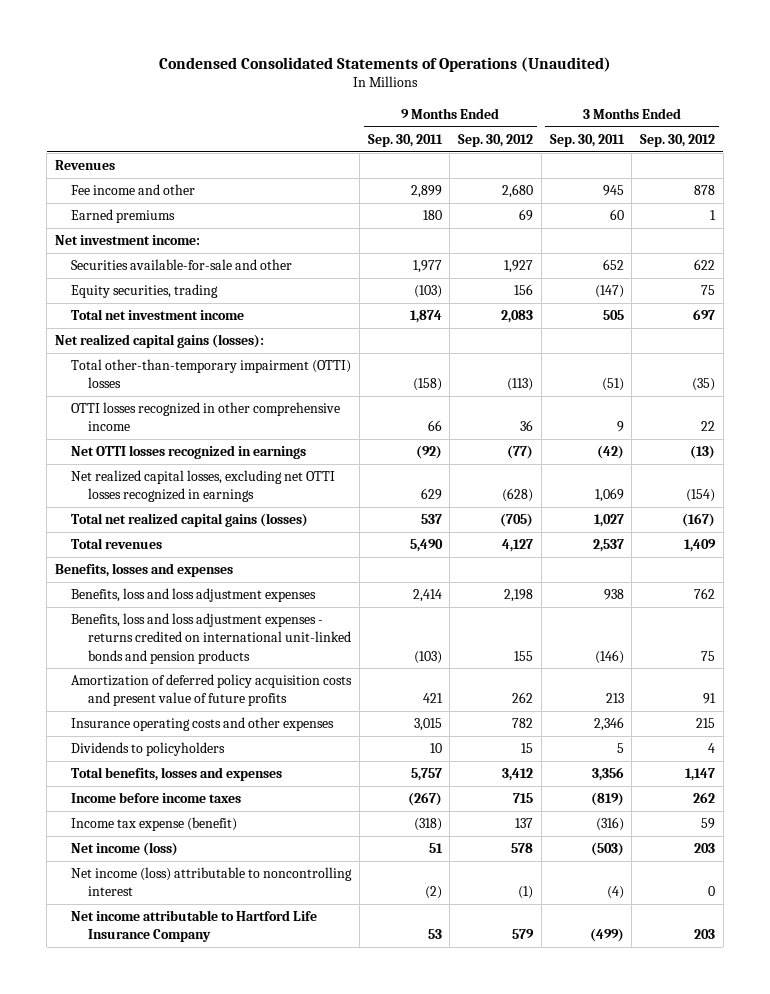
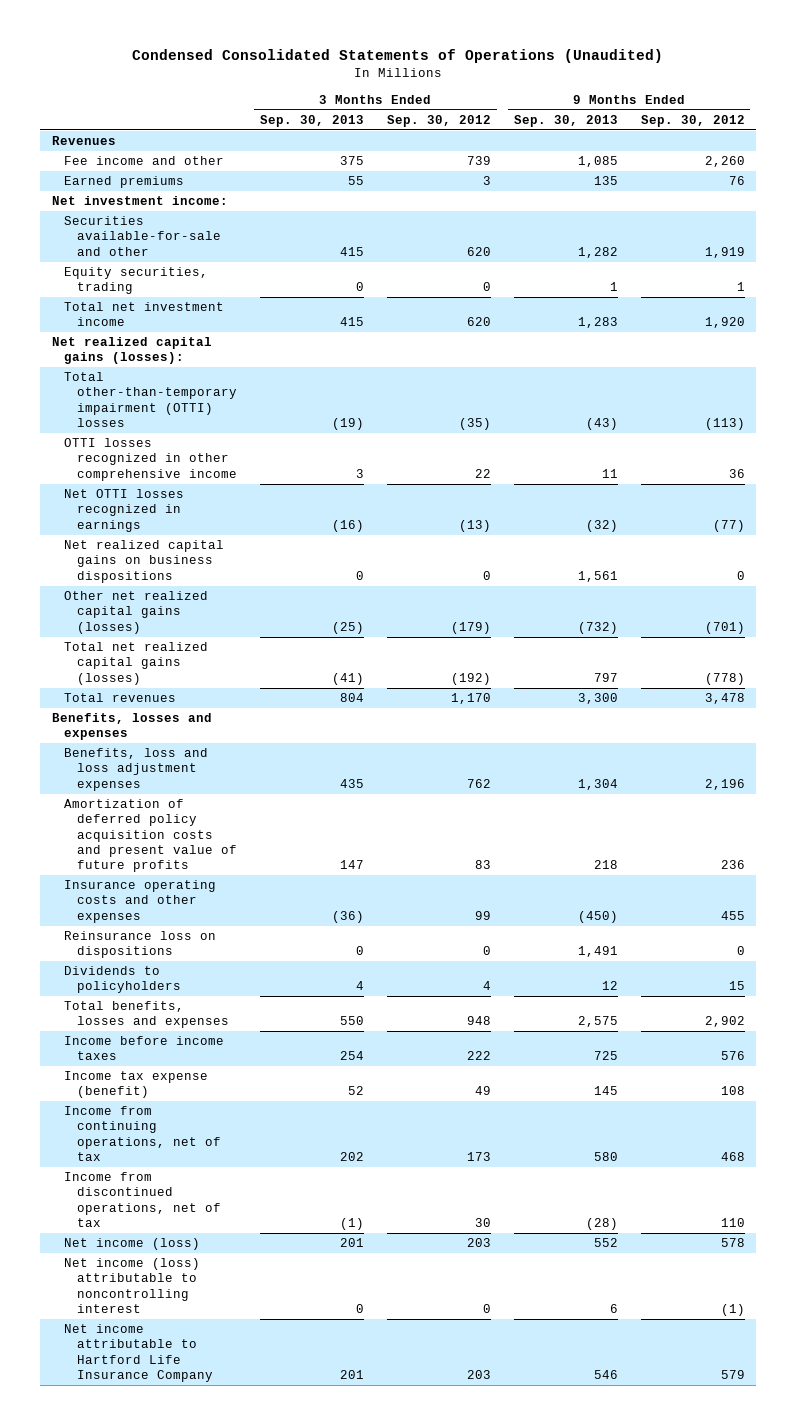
[367,133,443,147] Sep. 30, 2011 -> none
[549,133,625,147] Sep. 30, 2011 -> none
none -> [259,115,364,128] Sep. 30, 2013
none -> [513,115,618,128] Sep. 30, 2013
[502,184,534,199] 2,680 -> [704,156,745,168] 2,260
[693,185,715,196] 878 -> [466,156,491,166] 739
[519,209,534,222] 69 -> [728,176,745,186] 76
[709,210,716,221] 1 -> [482,176,491,186] 3
[504,260,534,274] 1,927 -> [704,246,745,258] 1,919
[693,259,715,271] 622 -> [466,246,491,256] 620
[514,284,534,296] 156 -> [736,282,745,292] 1
[700,285,715,296] 75 -> [482,282,491,292] 0
[501,310,534,324] 2,083 -> [704,317,745,329] 1,920
[692,309,715,321] 697 -> [466,317,491,327] 620
none -> [64,540,225,583] Net realized capital gains on business dispositions
[71,470,336,503] Net realized capital losses, excluding net OTTI losses recognized in earnings -> [64,591,209,634] Other net realized capital gains (losses)
[502,488,534,503] (628) -> [704,621,745,634] (701)
[685,489,715,503] (154) -> [450,621,491,634] (179)
[500,513,534,528] (705) -> [704,672,745,685] (778)
[681,513,715,528] (167) -> [450,672,491,685] (192)
[502,539,534,553] 4,127 -> [704,693,745,705] 3,478
[683,539,716,553] 1,409 -> [450,693,491,705] 1,170
[71,613,351,664] Benefits, loss and loss adjustment expenses - returns credited on international unit-linked bonds and pension products -> none
[504,589,534,603] 2,198 -> [704,778,745,790] 2,196
[512,692,534,704] 262 -> [720,860,745,870] 236
[702,693,716,705] 91 -> [474,860,491,870] 83
[512,718,534,729] 782 -> [720,910,745,920] 455
[695,718,715,729] 215 -> [474,910,491,920] 99
none -> [64,931,217,959] Reinsurance loss on dispositions
[502,768,534,782] 3,412 -> [704,1016,745,1028] 2,902
[684,768,715,782] 1,147 -> [466,1016,491,1026] 948
[513,793,534,804] 715 -> [720,1051,745,1061] 576
[692,792,715,804] 262 -> [466,1051,491,1061] 222
[515,818,534,829] 137 -> [720,1086,745,1096] 108
[700,818,715,830] 59 -> [474,1086,491,1096] 49
none -> [64,1106,221,1161] Income from continuing operations, net of tax
none -> [64,1172,221,1227] Income from discontinued operations, net of tax

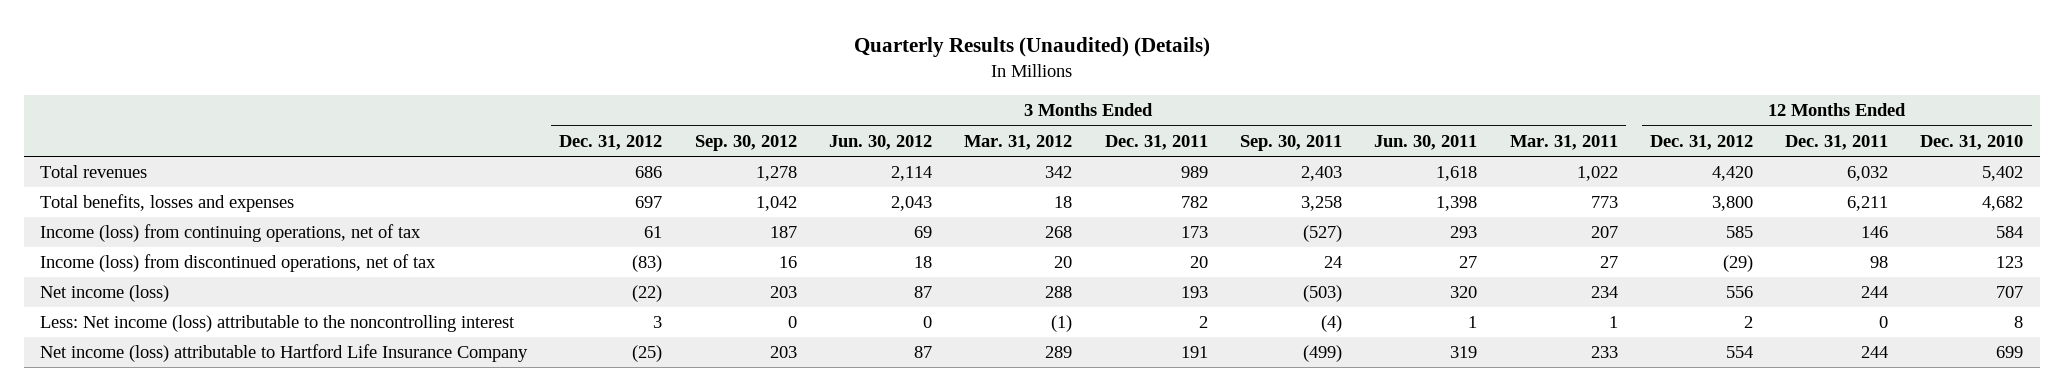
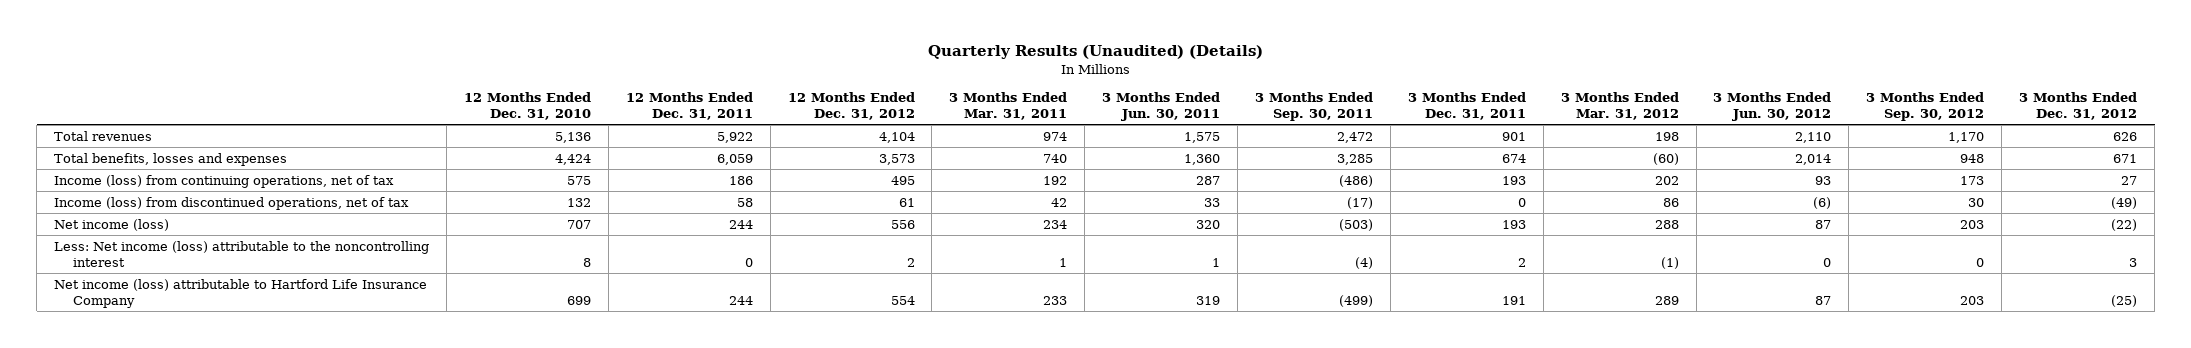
[635,166,663,179] 686 -> [2113,131,2138,141] 626
[755,166,797,182] 1,278 -> [1948,131,1985,143] 1,170
[891,166,933,182] 2,114 -> [1795,131,1832,143] 2,110
[1045,166,1073,179] 342 -> [1654,131,1679,141] 198
[1180,166,1208,179] 989 -> [1501,131,1526,141] 901
[1300,166,1342,182] 2,403 -> [1337,131,1374,143] 2,472
[1436,166,1478,182] 1,618 -> [1184,131,1221,143] 1,575
[1576,166,1618,182] 1,022 -> [1043,131,1068,141] 974
[1711,166,1753,182] 4,420 -> [878,131,915,143] 4,104
[1847,166,1889,182] 6,032 -> [716,131,753,143] 5,922
[1982,166,2024,182] 5,402 -> [554,131,591,143] 5,136
[635,196,663,209] 697 -> [2113,153,2138,163] 671
[755,196,797,212] 1,042 -> [1960,153,1985,163] 948
[891,196,933,212] 2,043 -> [1795,153,1832,165] 2,014
[1054,196,1073,209] 18 -> [1652,152,1679,165] (60)
[1180,196,1208,209] 782 -> [1501,153,1526,163] 674
[1300,196,1342,212] 3,258 -> [1337,153,1374,165] 3,285
[1436,196,1478,212] 1,398 -> [1184,153,1221,165] 1,360
[1590,196,1618,209] 773 -> [1043,153,1068,163] 740
[1711,196,1753,212] 3,800 -> [878,153,915,165] 3,573
[1847,196,1889,212] 6,211 -> [716,153,753,165] 6,059
[1982,196,2024,212] 4,682 -> [554,153,591,165] 4,424
[644,226,663,239] 61 -> [2121,175,2138,185] 27
[769,226,797,239] 187 -> [1960,175,1985,185] 173
[914,226,933,239] 69 -> [1815,175,1832,185] 93
[1045,226,1073,239] 268 -> [1654,175,1679,185] 202
[1180,226,1208,239] 173 -> [1501,175,1526,185] 193
[1302,225,1342,243] (527) -> [1339,174,1374,187] (486)
[1450,226,1478,239] 293 -> [1196,175,1221,185] 287
[1590,226,1618,239] 207 -> [1043,175,1068,185] 192
[1725,226,1753,239] 585 -> [890,175,915,185] 495
[1861,226,1889,239] 146 -> [728,175,753,185] 186
[1996,226,2024,239] 584 -> [566,175,591,185] 575
[632,255,663,273] (83) -> [2111,196,2138,209] (49)
[778,256,797,269] 16 -> [1968,197,1985,207] 30
[914,256,933,269] 18 -> [1813,196,1832,209] (6)
[1054,256,1073,269] 20 -> [1662,197,1679,207] 86
[1189,256,1208,269] 20 -> [1517,197,1526,207] 0
[1323,256,1342,269] 24 -> [1347,196,1374,209] (17)
[1459,256,1478,269] 27 -> [1204,197,1221,207] 33
[1599,256,1618,269] 27 -> [1051,197,1068,207] 42
[1722,255,1753,273] (29) -> [898,197,915,207] 61
[1870,256,1889,269] 98 -> [736,197,753,207] 58
[1996,256,2024,269] 123 -> [566,197,591,207] 132

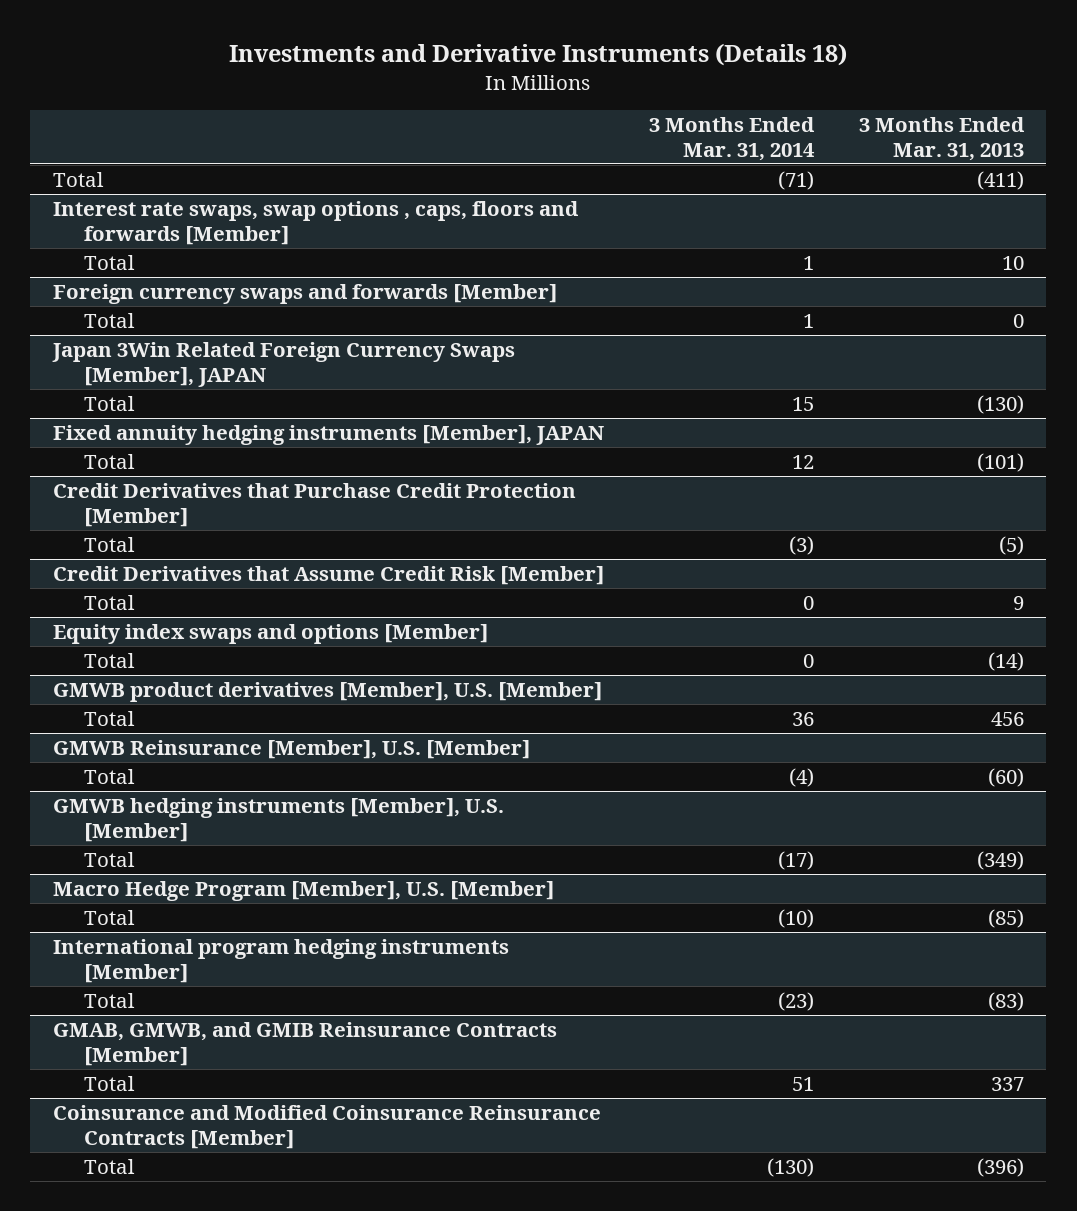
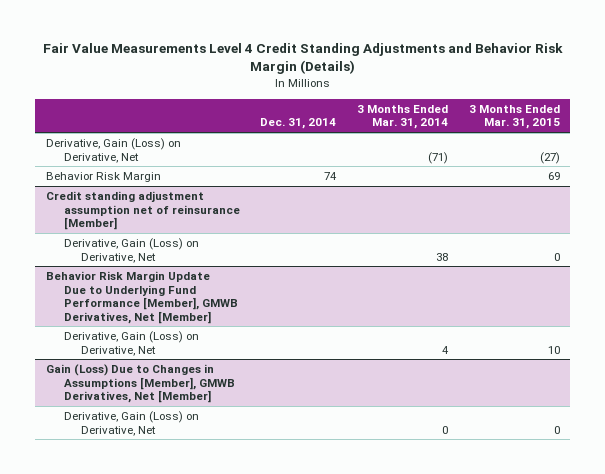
[229,42,848,66] Investments and Derivative Instruments (Details 18) -> [42,43,563,75] Fair Value Measurements Level 4 Credit Standing Adjustments and Behavior Risk Margin (Details)
[858,117,1025,161] 3 Months Ended Mar. 31, 2013 -> none
none -> [260,118,337,130] Dec. 31, 2014
none -> [468,104,560,130] 3 Months Ended Mar. 31, 2015
[52,201,579,245] Interest rate swaps, swap options , caps, floors and forwards [Member] -> none
[84,255,136,271] Total -> none
[52,284,557,305] Foreign currency swaps and forwards [Member] -> none
[84,313,136,329] Total -> none
[51,342,515,387] Japan 3Win Related Foreign Currency Swaps [Member], JAPAN -> none
[84,396,136,412] Total -> none
[52,425,604,446] Fixed annuity hedging instruments [Member], JAPAN -> none
[84,454,136,470] Total -> none
[52,483,576,527] Credit Derivatives that Purchase Credit Protection [Member] -> none
[84,537,136,553] Total -> none
[52,566,604,586] Credit Derivatives that Assume Credit Risk [Member] -> none
[84,595,136,611] Total -> none
[52,624,488,645] Equity index swaps and options [Member] -> none
[84,653,136,669] Total -> none
[52,682,602,703] GMWB product derivatives [Member], U.S. [Member] -> none
[84,711,136,727] Total -> none
[52,740,530,760] GMWB Reinsurance [Member], U.S. [Member] -> none
[84,769,136,785] Total -> none
[52,798,504,842] GMWB hedging instruments [Member], U.S. [Member] -> none
[84,852,136,868] Total -> none
[52,881,554,902] Macro Hedge Program [Member], U.S. [Member] -> none
[84,910,136,926] Total -> none
[52,939,509,983] International program hedging instruments [Member] -> none
[84,993,136,1009] Total -> none
[52,1022,557,1066] GMAB, GMWB, and GMIB Reinsurance Contracts [Member] -> none
[84,1076,136,1092] Total -> none
[52,1105,601,1149] Coinsurance and Modified Coinsurance Reinsurance Contracts [Member] -> none
[84,1159,136,1175] Total -> none
[52,172,104,188] Total -> [45,138,181,163] Derivative, Gain (Loss) on Derivative, Net
none -> [45,172,161,183] Behavior Risk Margin
none -> [45,191,240,231] Credit standing adjustment assumption net of reinsurance [Member]
none -> [63,238,199,263] Derivative, Gain (Loss) on Derivative, Net
none -> [45,271,238,324] Behavior Risk Margin Update Due to Underlying Fund Performance [Member], GMWB Derivatives, Net [Member]
none -> [63,331,199,356] Derivative, Gain (Loss) on Derivative, Net
none -> [45,364,235,404] Gain (Loss) Due to Changes in Assumptions [Member], GMWB Derivatives, Net [Member]
none -> [63,411,199,436] Derivative, Gain (Loss) on Derivative, Net

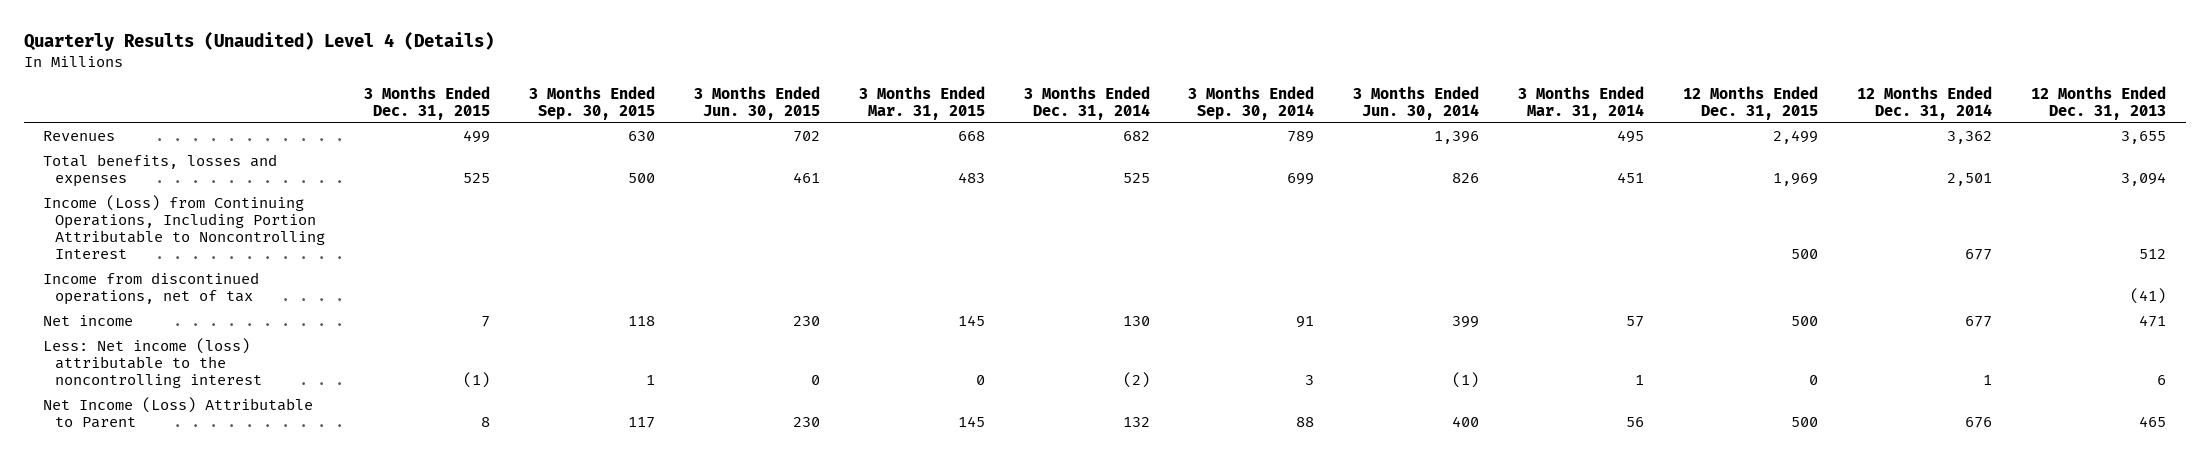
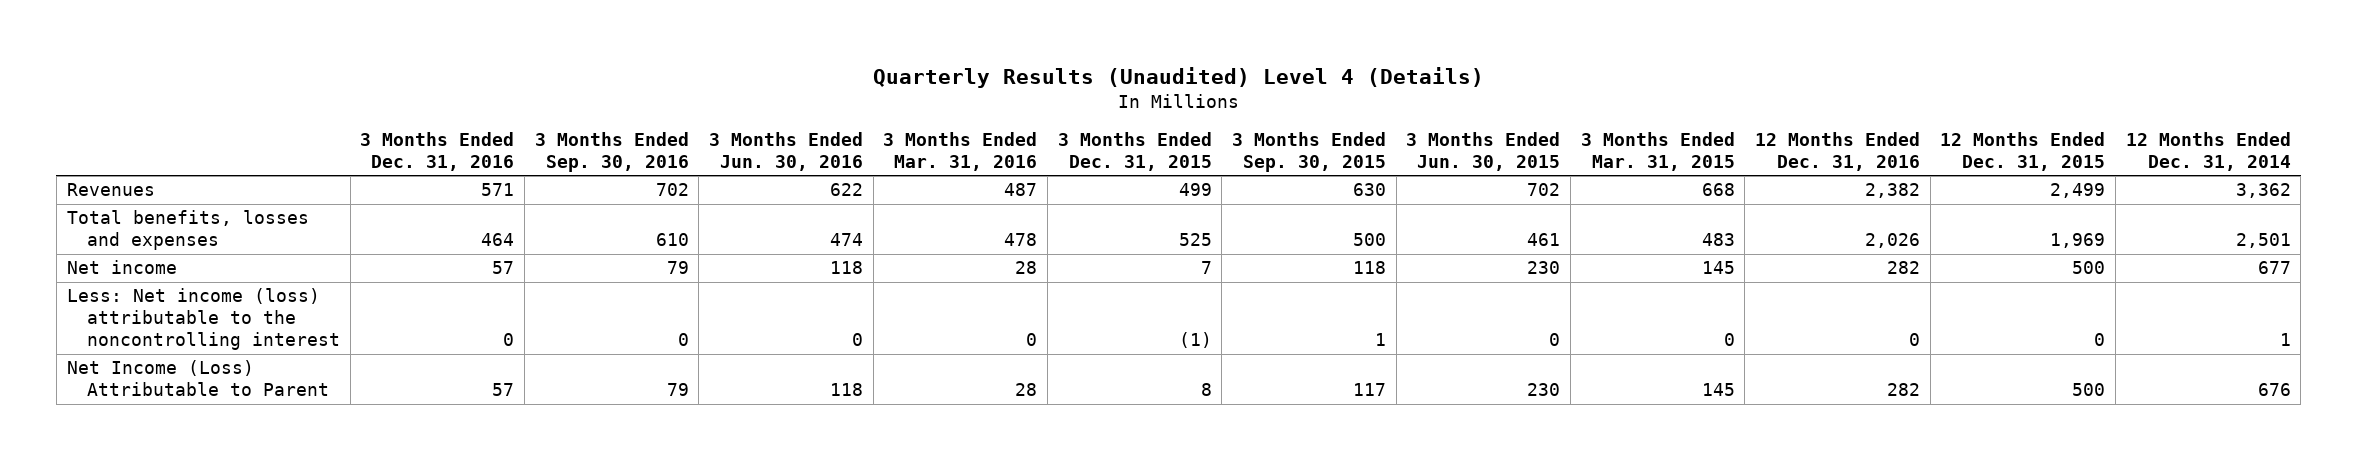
[1023,85,1150,120] 3 Months Ended Dec. 31, 2014 -> none
[1188,85,1315,120] 3 Months Ended Sep. 30, 2014 -> none
[1353,85,1480,120] 3 Months Ended Jun. 30, 2014 -> none
[1518,85,1645,120] 3 Months Ended Mar. 31, 2014 -> none
[2031,85,2167,120] 12 Months Ended Dec. 31, 2013 -> none
none -> [360,131,515,171] 3 Months Ended Dec. 31, 2016
none -> [534,131,689,172] 3 Months Ended Sep. 30, 2016
none -> [708,131,863,171] 3 Months Ended Jun. 30, 2016
none -> [883,131,1038,171] 3 Months Ended Mar. 31, 2016
none -> [1754,131,1920,171] 12 Months Ended Dec. 31, 2016
[43,195,325,260] Income (Loss) from Continuing Operations, Including Portion Attributable to Noncontrolling Interest -> none
[43,272,260,306] Income from discontinued operations, net of tax -> none

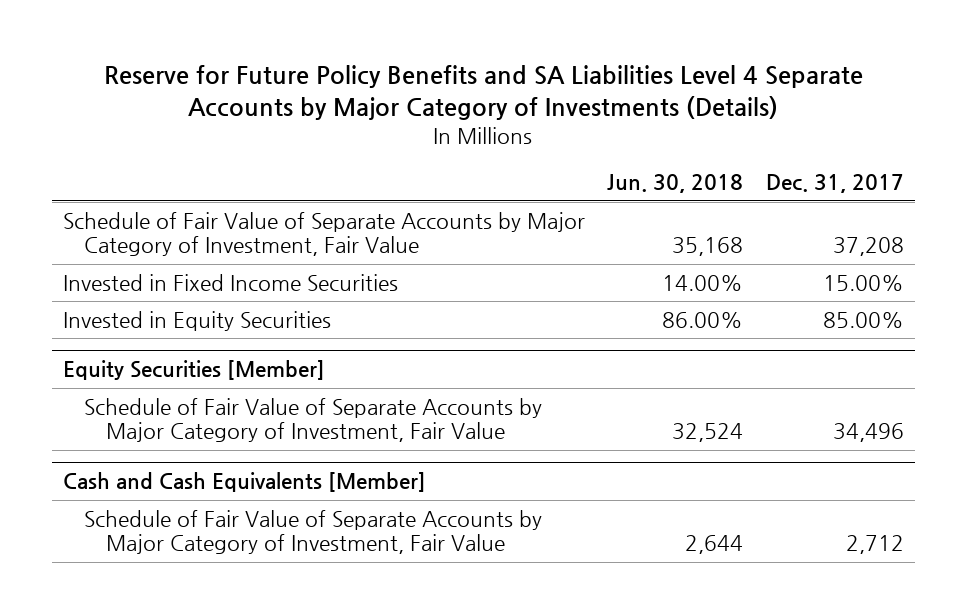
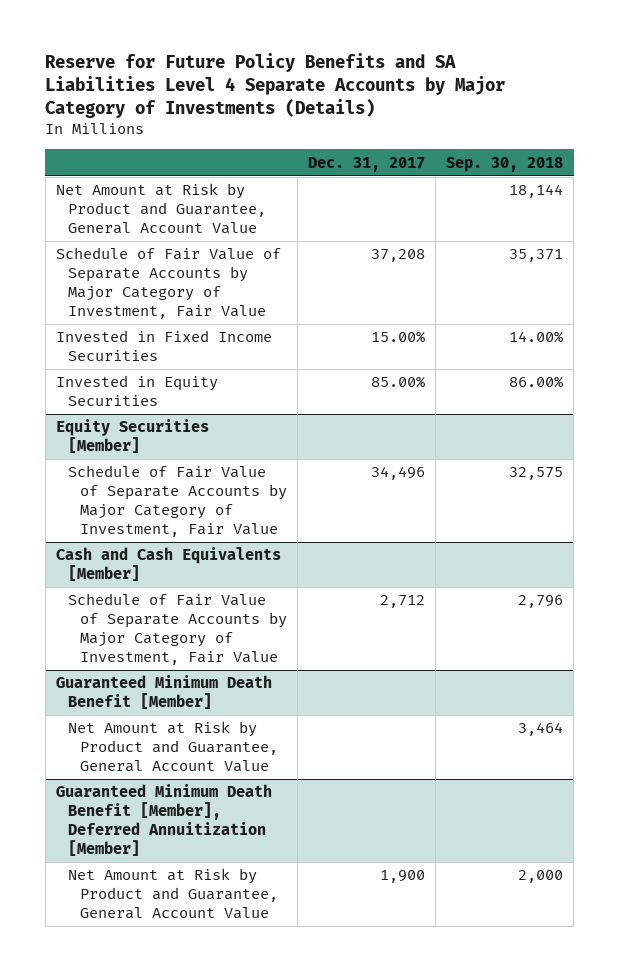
[607,174,744,194] Jun. 30, 2018 -> none
none -> [446,156,564,172] Sep. 30, 2018
none -> [55,183,266,235] Net Amount at Risk by Product and Guarantee, General Account Value
none -> [55,675,272,710] Guaranteed Minimum Death Benefit [Member]
none -> [67,721,278,773] Net Amount at Risk by Product and Guarantee, General Account Value
none -> [55,784,272,857] Guaranteed Minimum Death Benefit [Member], Deferred Annuitization [Member]
none -> [67,868,278,920] Net Amount at Risk by Product and Guarantee, General Account Value

